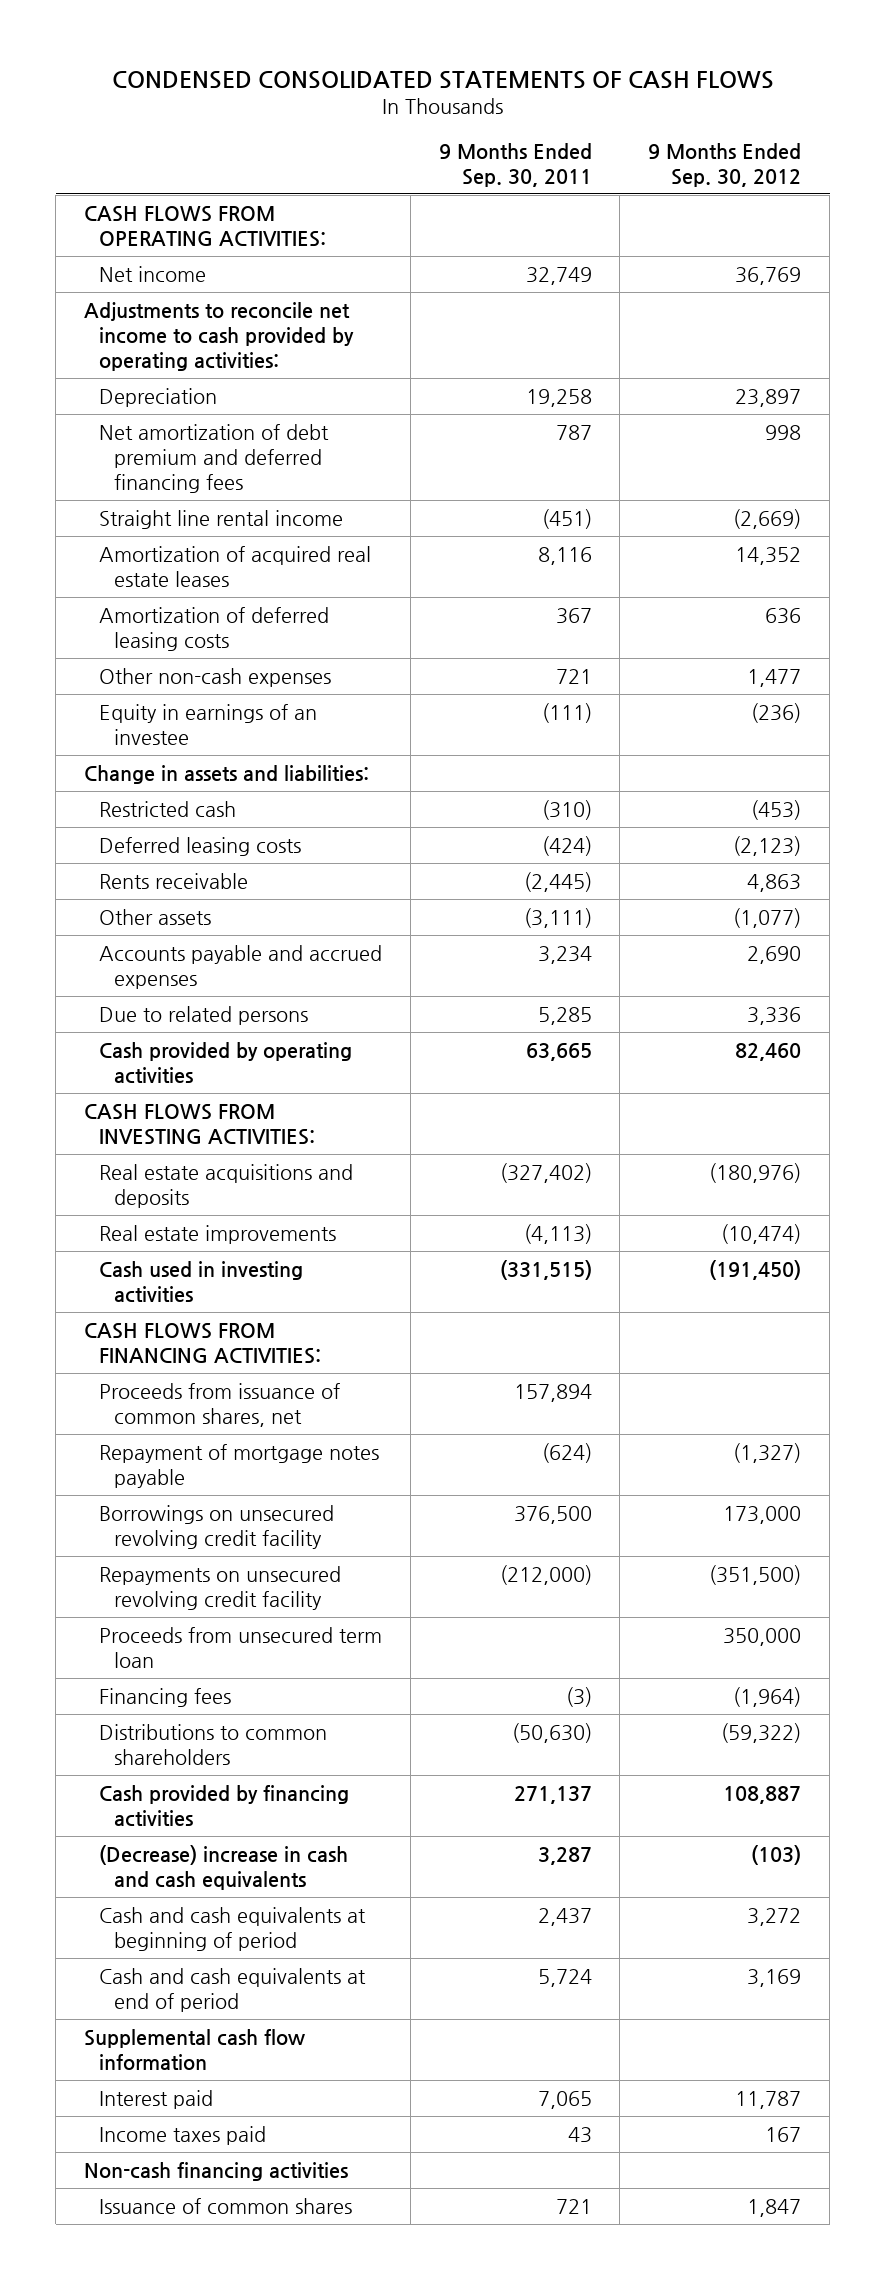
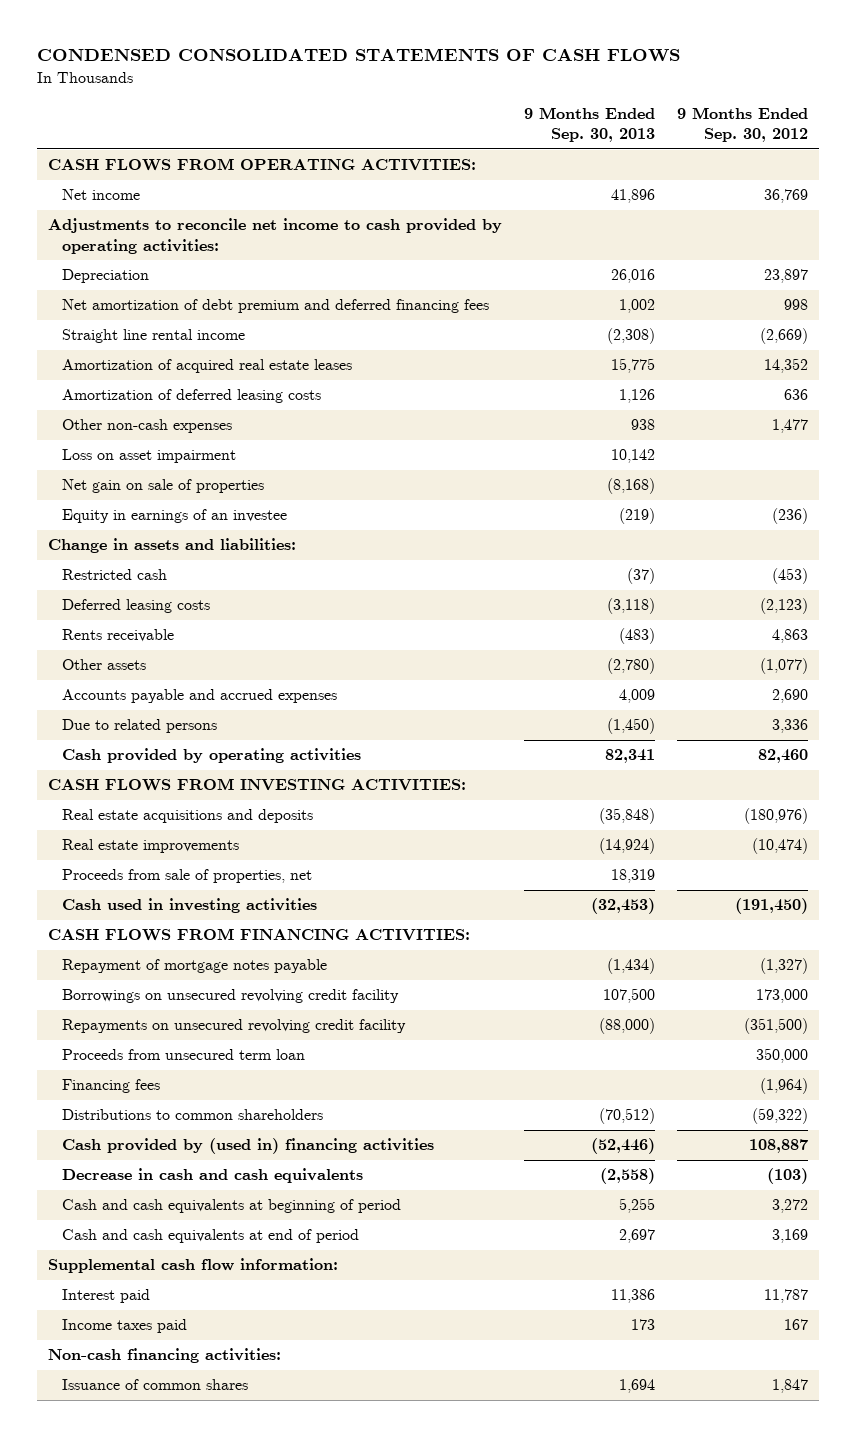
[438,142,592,188] 9 Months Ended Sep. 30, 2011 -> none
none -> [523,106,655,143] 9 Months Ended Sep. 30, 2013
none -> [62,449,237,464] Loss on asset impairment
none -> [62,479,265,494] Net gain on sale of properties
none -> [62,869,313,884] Proceeds from sale of properties, net
[98,1382,340,1428] Proceeds from issuance of common shares, net -> none
[98,1784,349,1828] Cash provided by financing activities -> [62,1138,435,1155] Cash provided by (used in) financing activities
[98,1844,348,1891] (Decrease) increase in cash and cash equivalents -> [62,1168,364,1184] Decrease in cash and cash equivalents
[84,2028,306,2071] Supplemental cash flow information -> [47,1258,338,1274] Supplemental cash flow information:
[84,2161,349,2181] Non-cash financing activities -> [47,1348,281,1364] Non-cash financing activities:

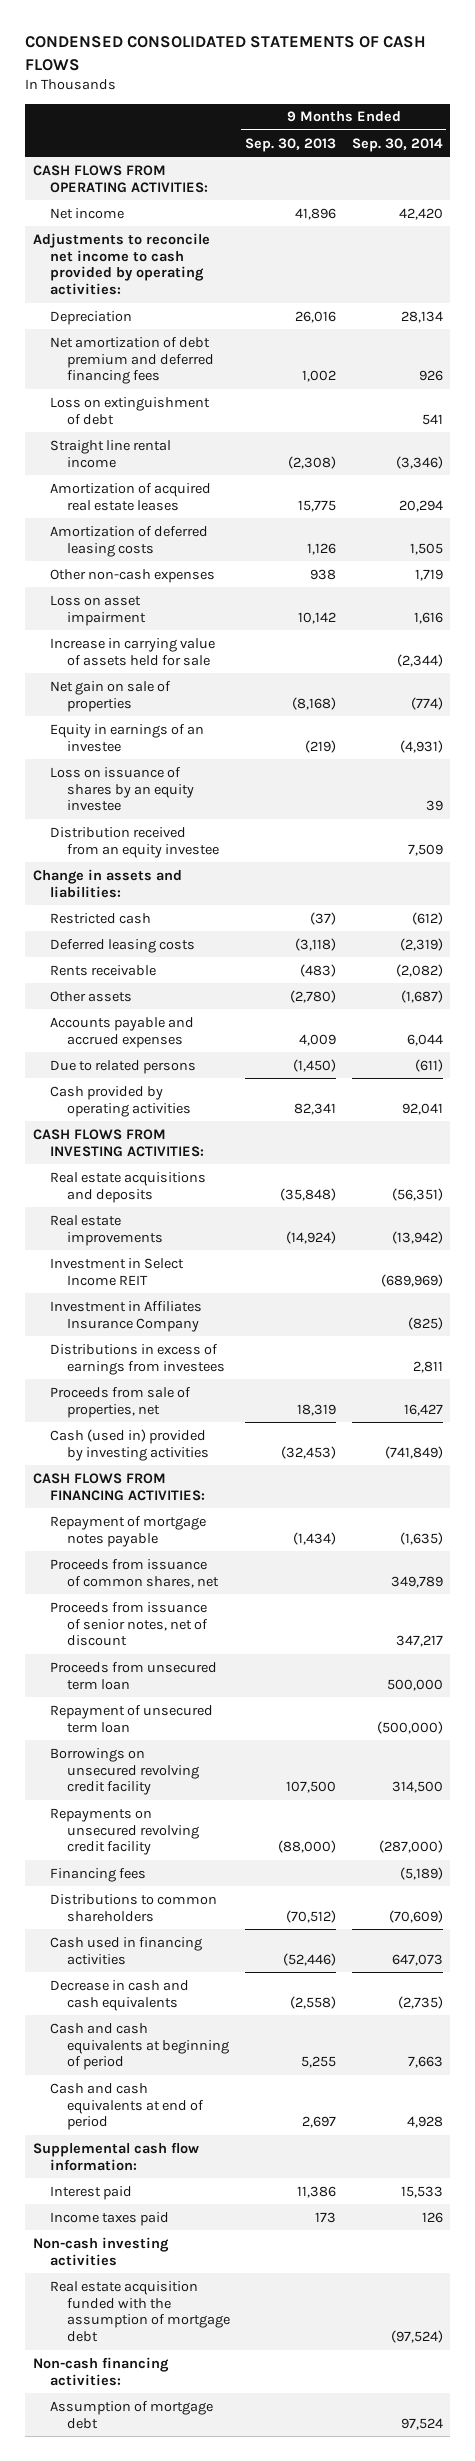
[677,106,809,143] 9 Months Ended Sep. 30, 2012 -> none
none -> [351,137,443,152] Sep. 30, 2014
none -> [49,396,210,425] Loss on extinguishment of debt
none -> [49,637,215,666] Increase in carrying value of assets held for sale
none -> [49,766,194,812] Loss on issuance of shares by an equity investee
none -> [49,826,219,858] Distribution received from an equity investee
none -> [49,1257,184,1286] Investment in Select Income REIT
none -> [49,1300,202,1332] Investment in Affiliates Insurance Company
none -> [49,1343,225,1375] Distributions in excess of earnings from investees
[62,898,318,914] Cash used in investing activities -> [49,1428,209,1461] Cash (used in) provided by investing activities
none -> [49,1558,219,1588] Proceeds from issuance of common shares, net
none -> [49,1601,208,1647] Proceeds from issuance of senior notes, net of discount
[62,1049,306,1061] Proceeds from unsecured term loan -> [49,1661,217,1690] Proceeds from unsecured term loan
none -> [49,1704,213,1733] Repayment of unsecured term loan
[62,1138,435,1155] Cash provided by (used in) financing activities -> [49,1936,202,1965] Cash used in financing activities
none -> [32,2236,169,2266] Non-cash investing activities
none -> [49,2280,230,2343] Real estate acquisition funded with the assumption of mortgage debt
[62,1379,249,1391] Issuance of common shares -> none
none -> [49,2400,213,2429] Assumption of mortgage debt

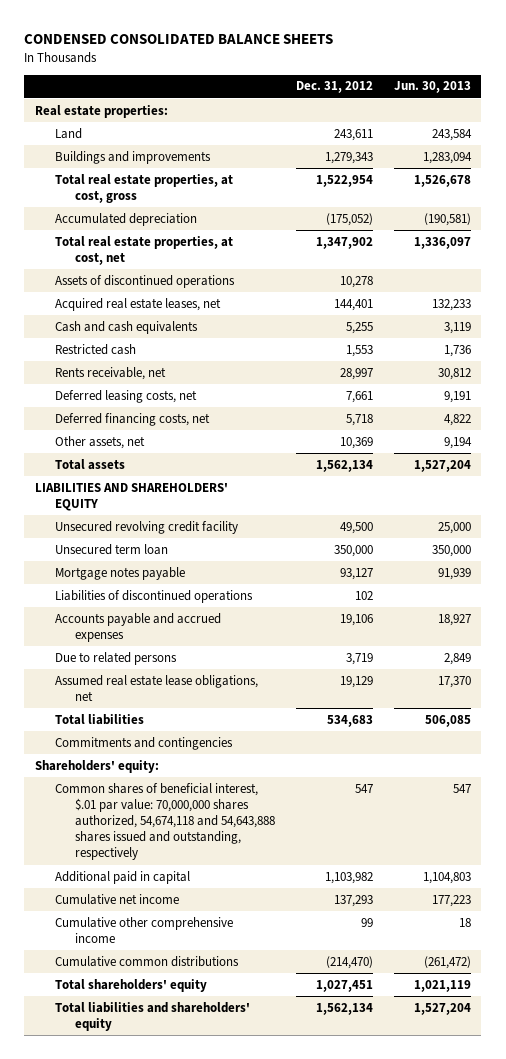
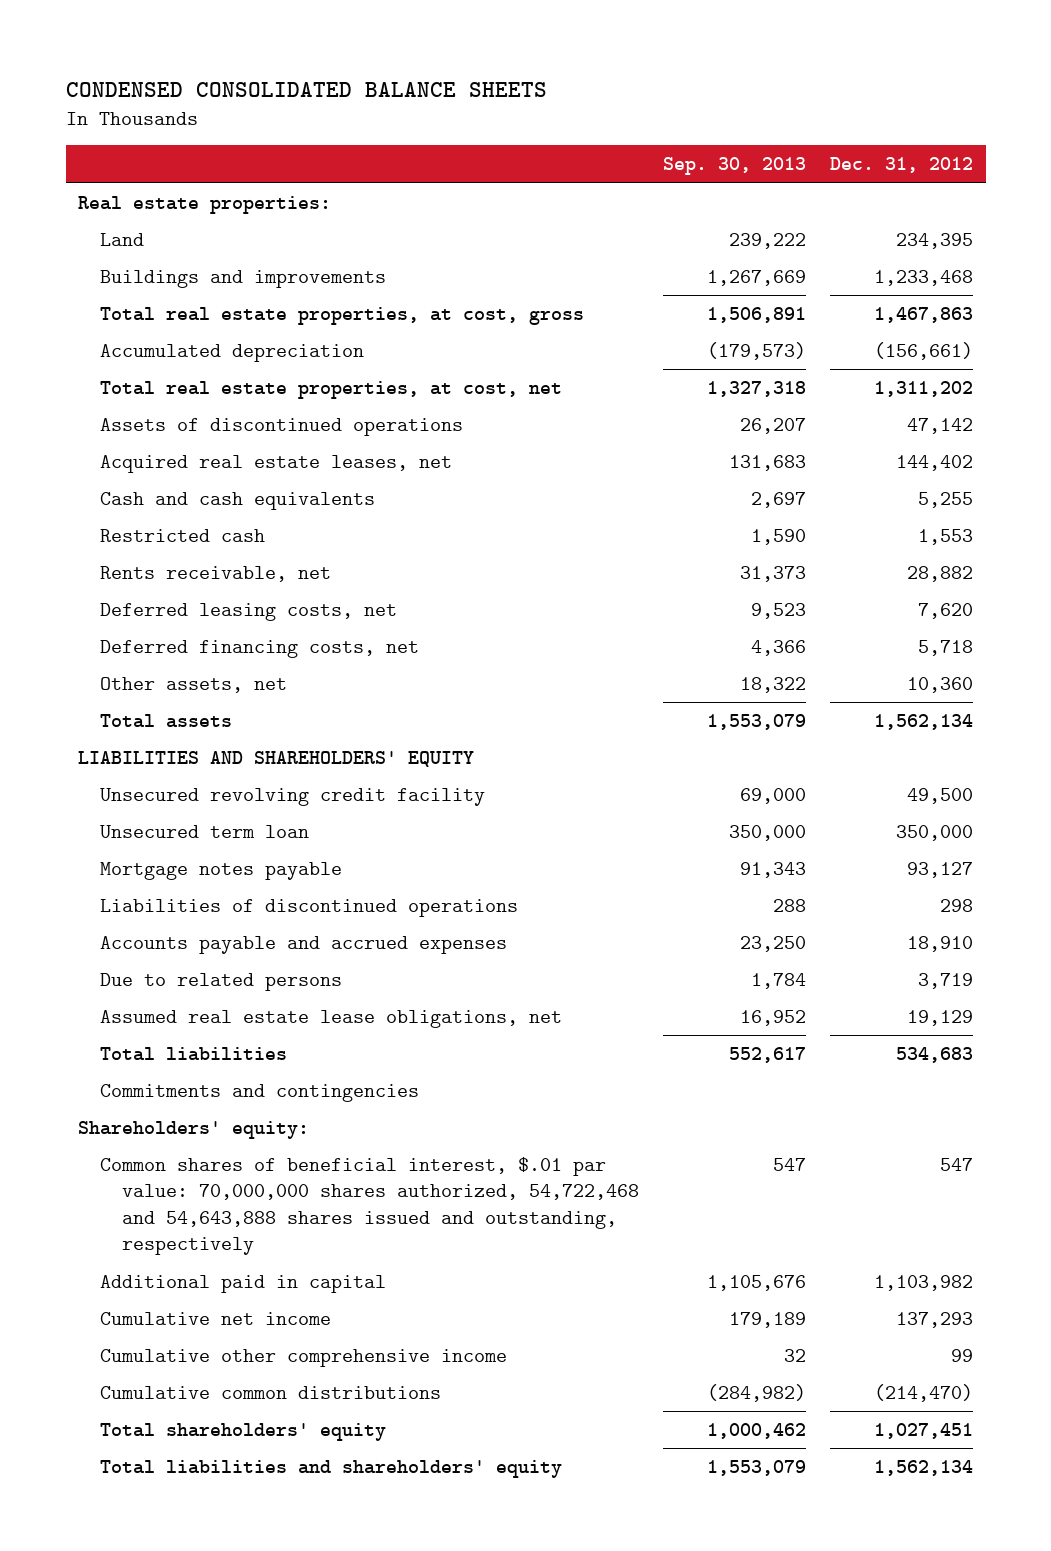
[393,81,471,94] Jun. 30, 2013 -> none
none -> [663,157,807,176] Sep. 30, 2013
[333,128,373,141] 243,611 -> [896,232,974,249] 234,395
[324,151,373,164] 1,279,343 -> [874,269,974,286] 1,233,468
[315,174,373,187] 1,522,954 -> [874,306,974,323] 1,467,863
[325,212,373,226] (175,052) -> [874,341,974,360] (156,661)
[315,236,373,249] 1,347,902 -> [874,380,974,397] 1,311,202
[339,275,373,288] 10,278 -> [907,417,974,434] 47,142
[333,298,373,311] 144,401 -> [896,454,974,471] 144,402
[339,367,373,380] 28,997 -> [907,565,974,582] 28,882
[345,390,373,403] 7,661 -> [918,602,974,619] 7,620
[339,436,373,449] 10,369 -> [907,676,974,693] 10,360
[354,590,373,600] 102 -> [940,898,974,912] 298
[339,613,373,626] 19,106 -> [907,935,974,952] 18,910
[54,782,275,861] Common shares of beneficial interest, $.01 par value: 70,000,000 shares authorized, 54,674,118 and 54,643,888 shares issued and outstanding, respectively -> [99,1156,640,1256] Common shares of beneficial interest, $.01 par value: 70,000,000 shares authorized, 54,722,468 and 54,643,888 shares issued and outstanding, respectively

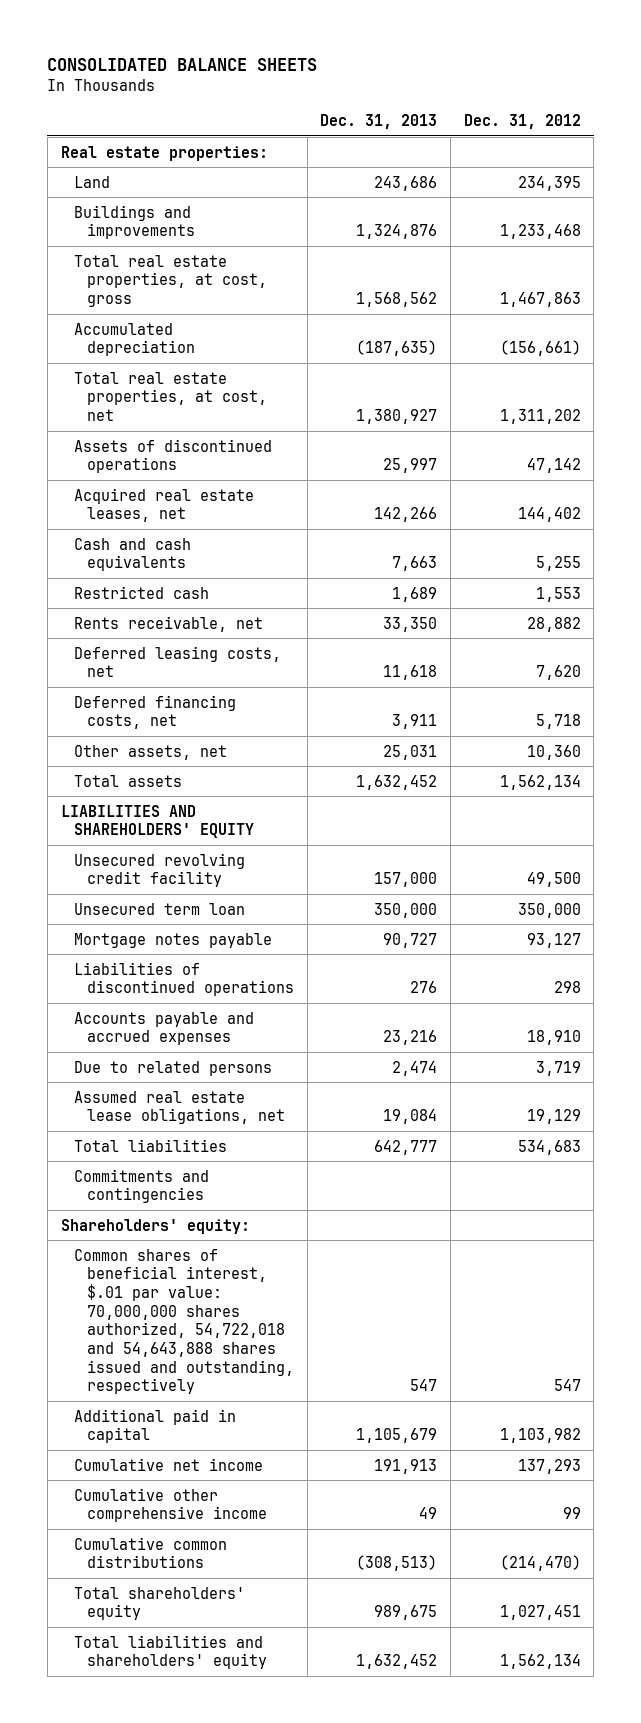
[65,82,547,98] CONDENSED CONSOLIDATED BALANCE SHEETS -> [47,57,318,71] CONSOLIDATED BALANCE SHEETS
[663,157,807,176] Sep. 30, 2013 -> none
none -> [320,114,438,130] Dec. 31, 2013
[99,1156,640,1256] Common shares of beneficial interest, $.01 par value: 70,000,000 shares authorized, 54,722,468 and 54,643,888 shares issued and outstanding, respectively -> [73,1248,294,1395] Common shares of beneficial interest, $.01 par value: 70,000,000 shares authorized, 54,722,018 and 54,643,888 shares issued and outstanding, respectively

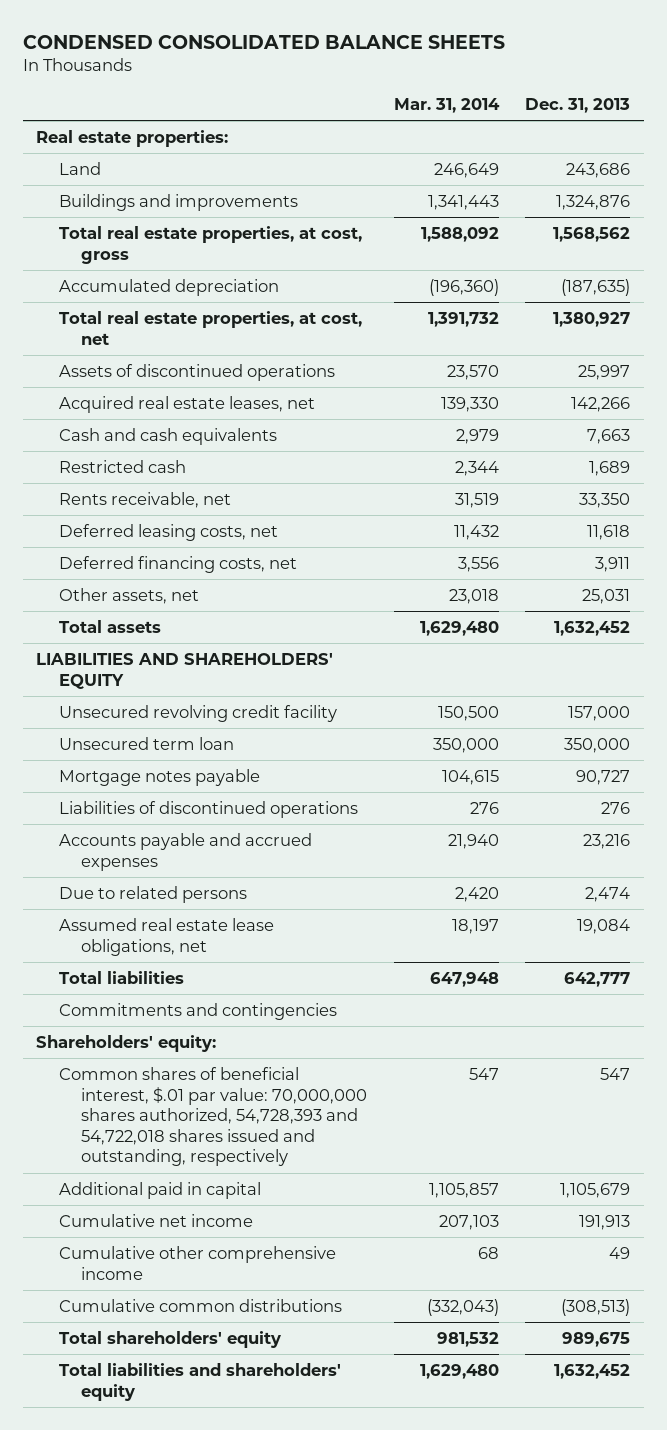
[47,57,318,71] CONSOLIDATED BALANCE SHEETS -> [22,34,505,49] CONDENSED CONSOLIDATED BALANCE SHEETS
[463,114,581,130] Dec. 31, 2012 -> none
none -> [393,97,500,113] Mar. 31, 2014
[73,1248,294,1395] Common shares of beneficial interest, $.01 par value: 70,000,000 shares authorized, 54,722,018 and 54,643,888 shares issued and outstanding, respectively -> [58,1067,368,1167] Common shares of beneficial interest, $.01 par value: 70,000,000 shares authorized, 54,728,393 and 54,722,018 shares issued and outstanding, respectively

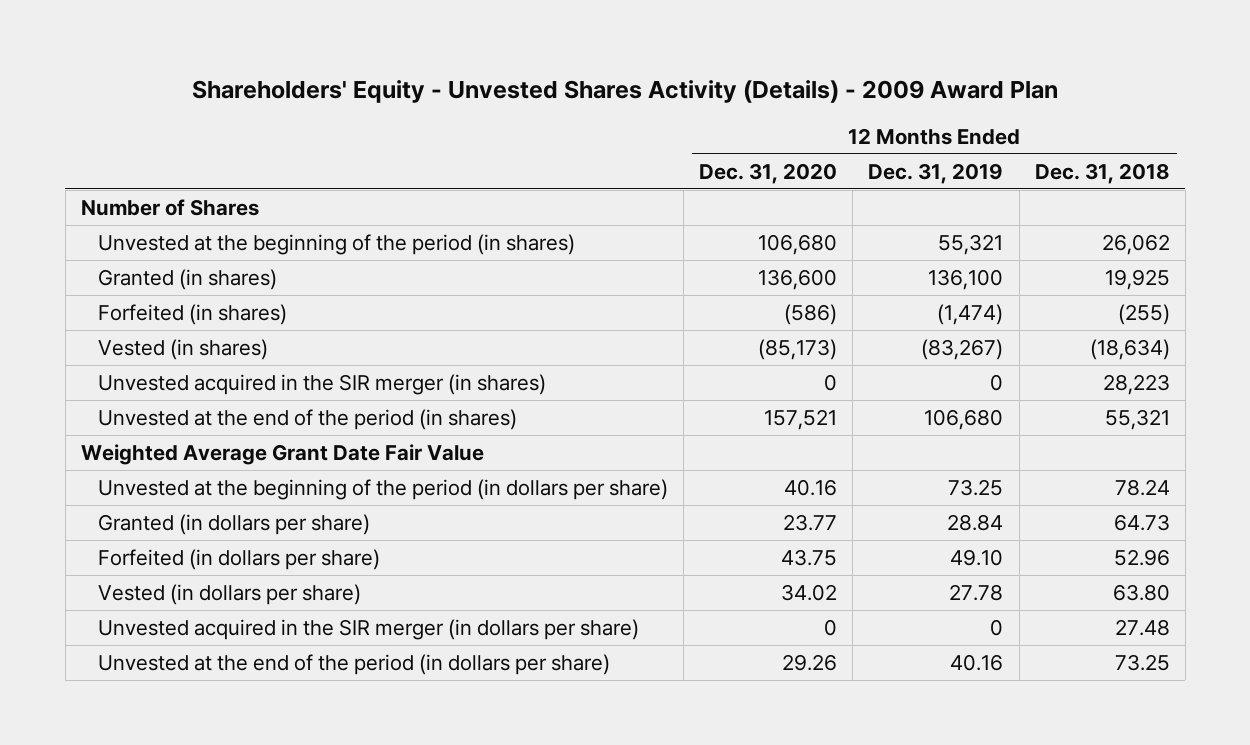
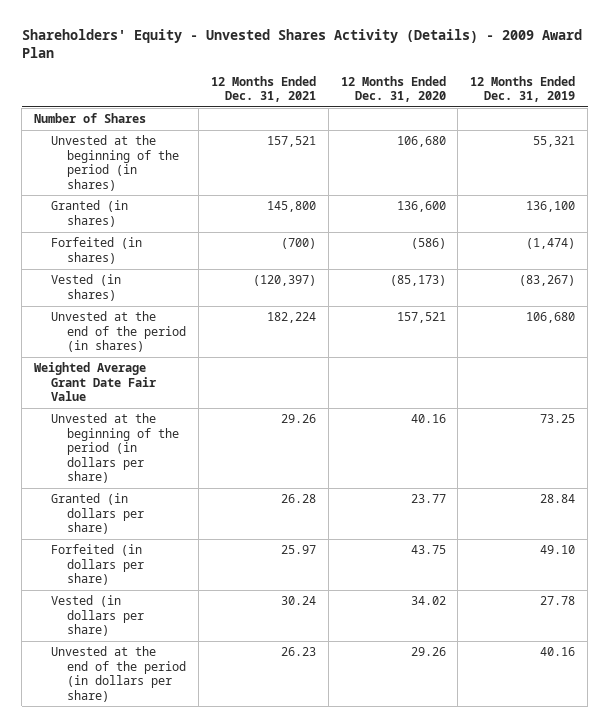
[1034,162,1170,184] Dec. 31, 2018 -> none
none -> [210,75,316,103] 12 Months Ended Dec. 31, 2021
[98,373,547,395] Unvested acquired in the SIR merger (in shares) -> none
[98,618,640,640] Unvested acquired in the SIR merger (in dollars per share) -> none

